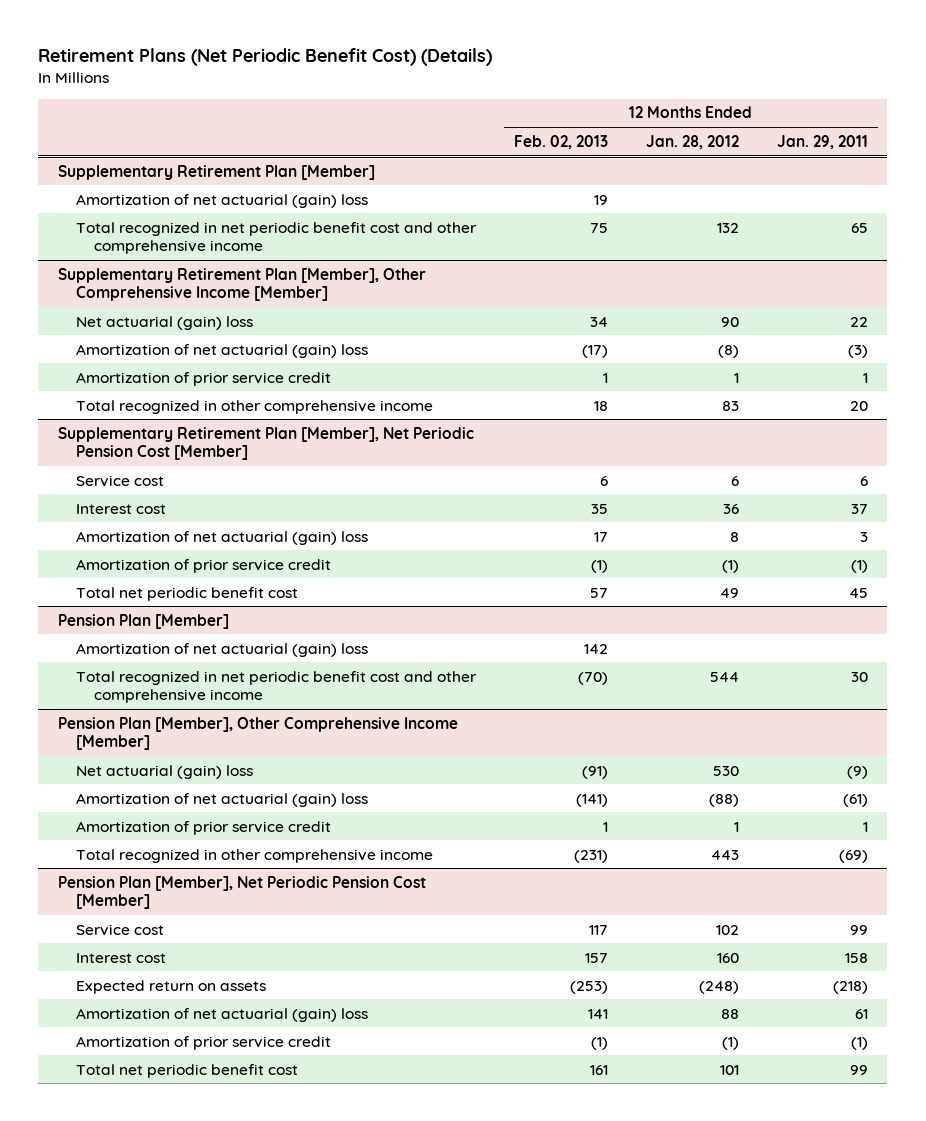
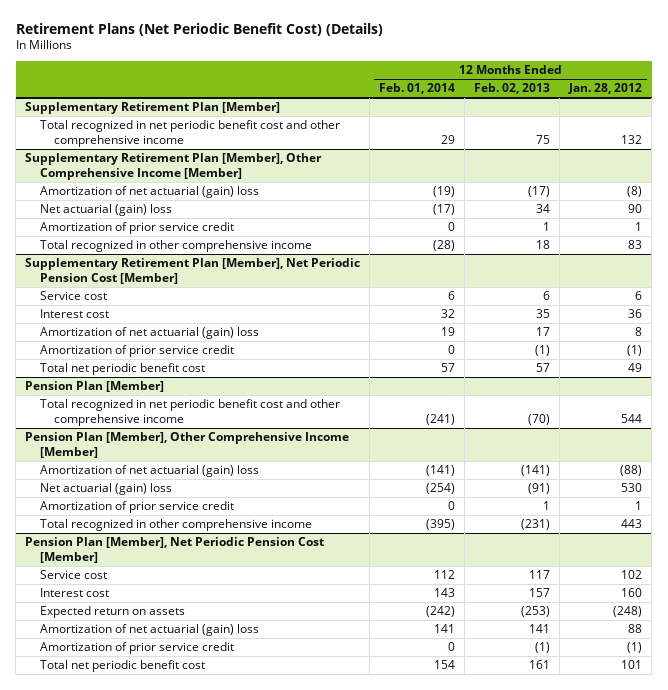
[776,134,868,149] Jan. 29, 2011 -> none
none -> [379,83,456,95] Feb. 01, 2014
[75,193,368,208] Amortization of net actuarial (gain) loss -> none
[75,315,253,330] Net actuarial (gain) loss -> [39,204,172,217] Net actuarial (gain) loss
[75,642,368,657] Amortization of net actuarial (gain) loss -> none
[75,764,253,779] Net actuarial (gain) loss -> [39,483,172,496] Net actuarial (gain) loss

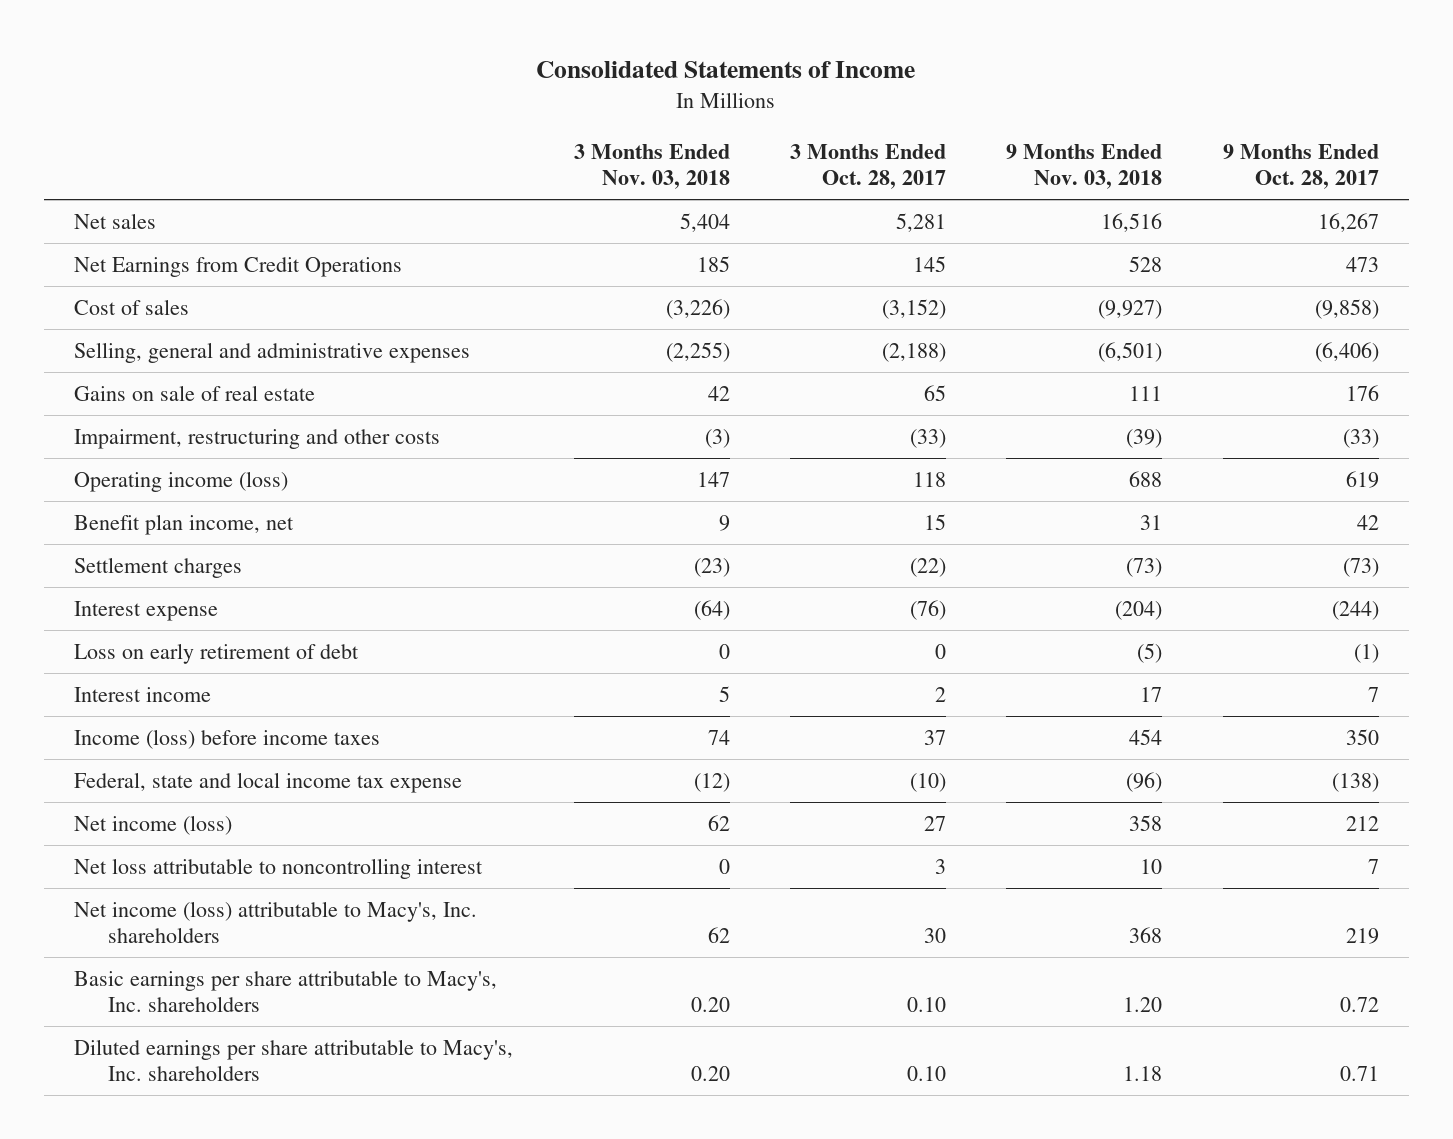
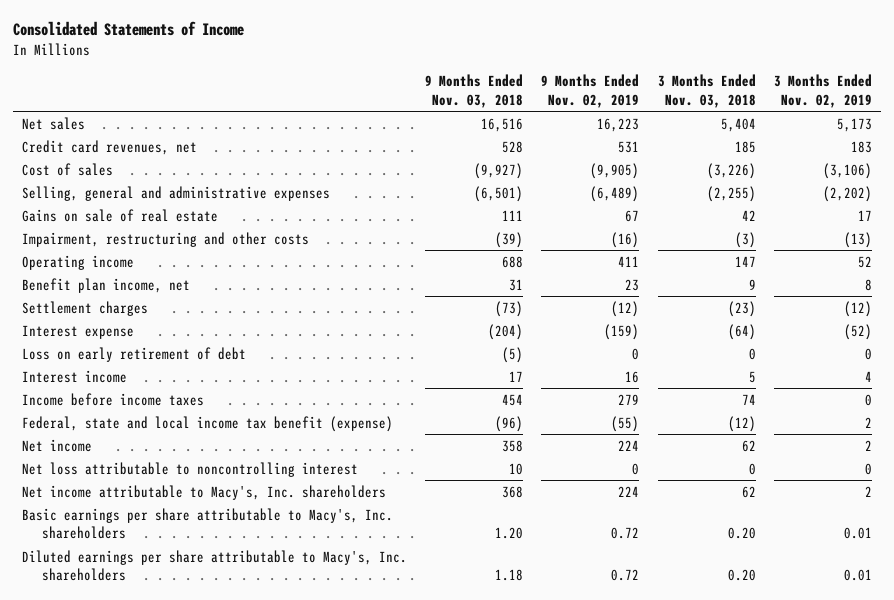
[789,143,946,189] 3 Months Ended Oct. 28, 2017 -> none
[1222,143,1379,189] 9 Months Ended Oct. 28, 2017 -> none
none -> [541,74,640,108] 9 Months Ended Nov. 02, 2019
none -> [773,74,872,108] 3 Months Ended Nov. 02, 2019
[74,256,403,277] Net Earnings from Credit Operations -> [22,139,198,155] Credit card revenues, net
[74,470,289,492] Operating income (loss) -> [22,254,135,270] Operating income
[74,728,381,749] Income (loss) before income taxes -> [22,392,205,406] Income before income taxes
[74,771,463,793] Federal, state and local income tax expense -> [22,415,394,432] Federal, state and local income tax benefit (expense)
[74,814,233,835] Net income (loss) -> [22,438,93,452] Net income
[74,900,478,944] Net income (loss) attributable to Macy's, Inc. shareholders -> [22,484,387,500] Net income attributable to Macy's, Inc. shareholders

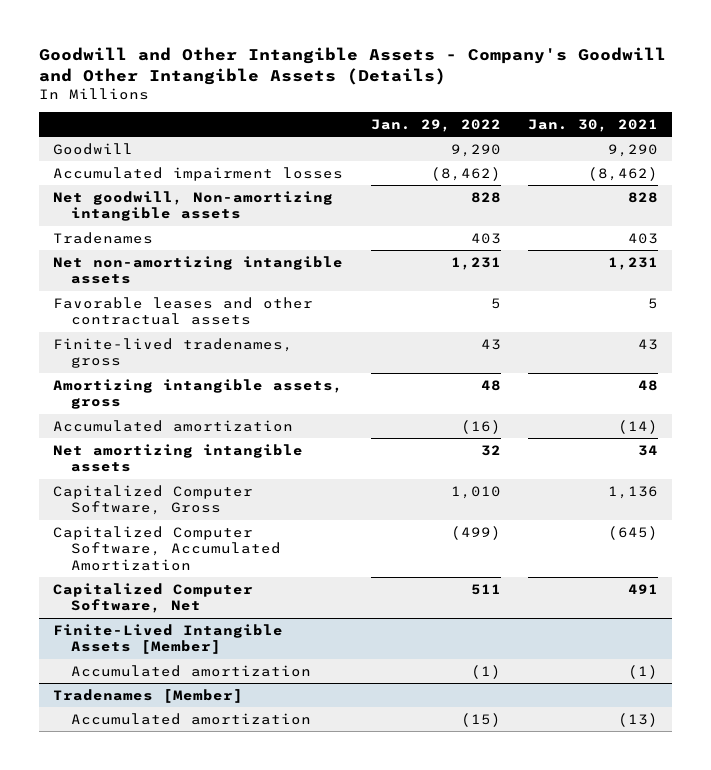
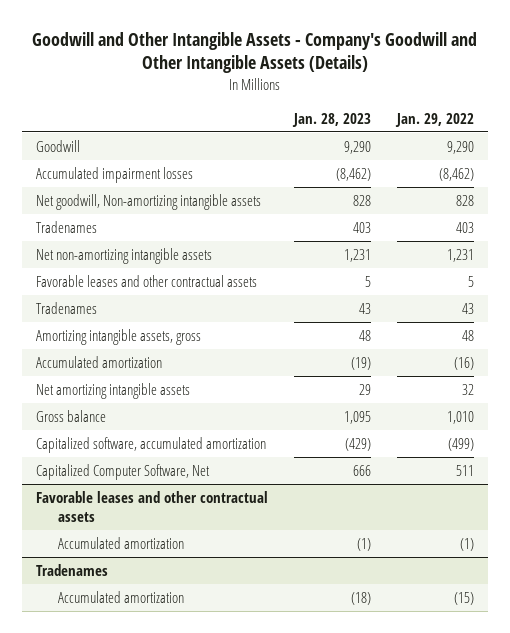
[528,119,659,133] Jan. 30, 2021 -> none
none -> [291,112,371,127] Jan. 28, 2023
[53,337,294,369] Finite-lived tradenames, gross -> [35,301,97,314] Tradenames
[53,484,254,516] Capitalized Computer Software, Gross -> [35,409,106,422] Gross balance
[53,525,282,572] Capitalized Computer Software, Accumulated Amortization -> [35,436,266,453] Capitalized software, accumulated amortization
[53,623,284,655] Finite-Lived Intangible Assets [Member] -> [35,490,268,522] Favorable leases and other contractual assets
[53,688,244,703] Tradenames [Member] -> [35,563,108,576] Tradenames

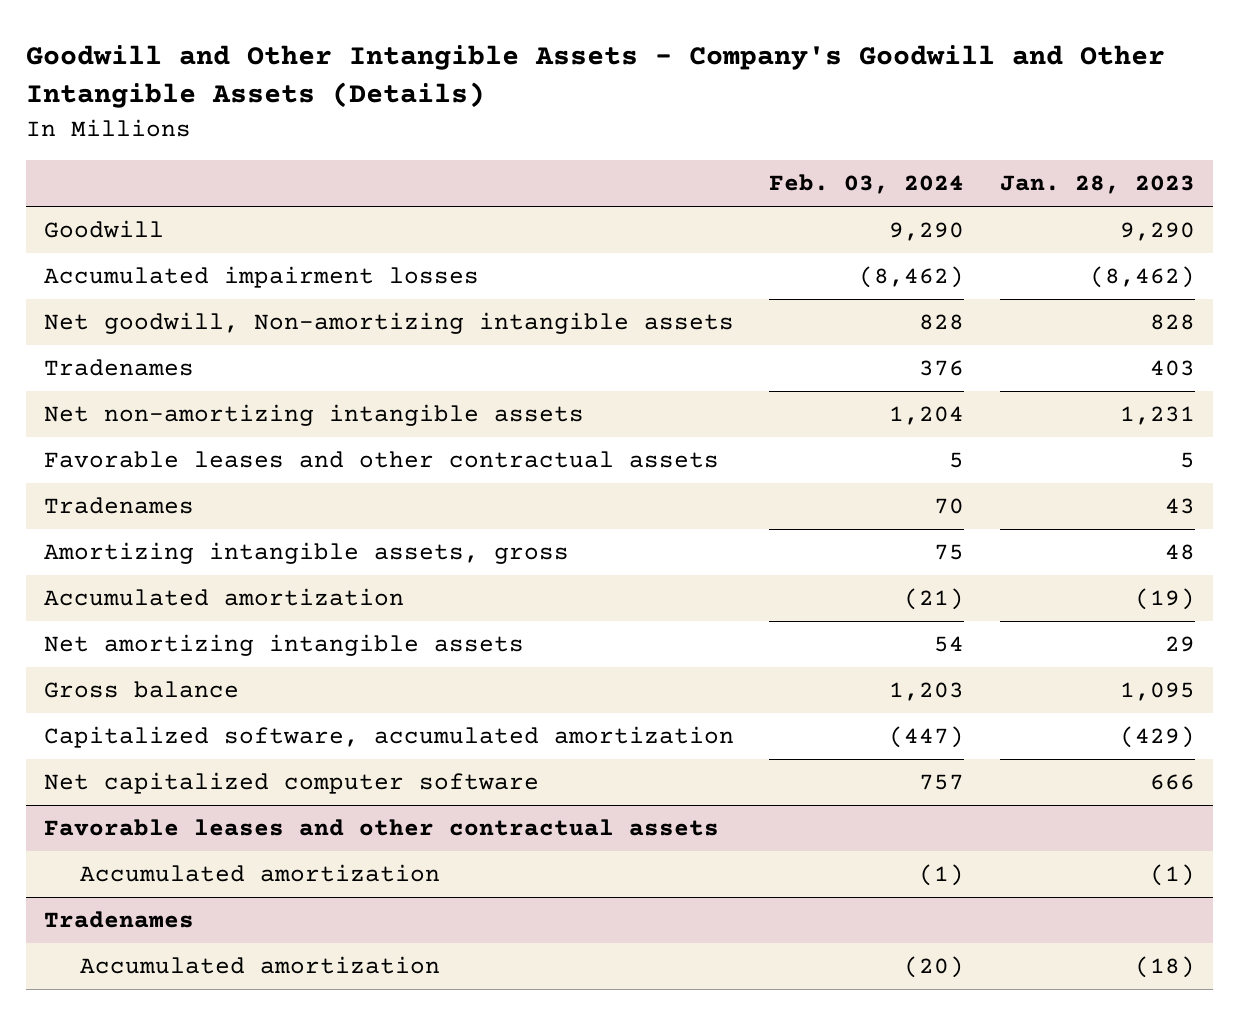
[395,112,475,127] Jan. 29, 2022 -> none
none -> [769,174,965,195] Feb. 03, 2024
[35,463,210,480] Capitalized Computer Software, Net -> [43,772,539,795] Net capitalized computer software

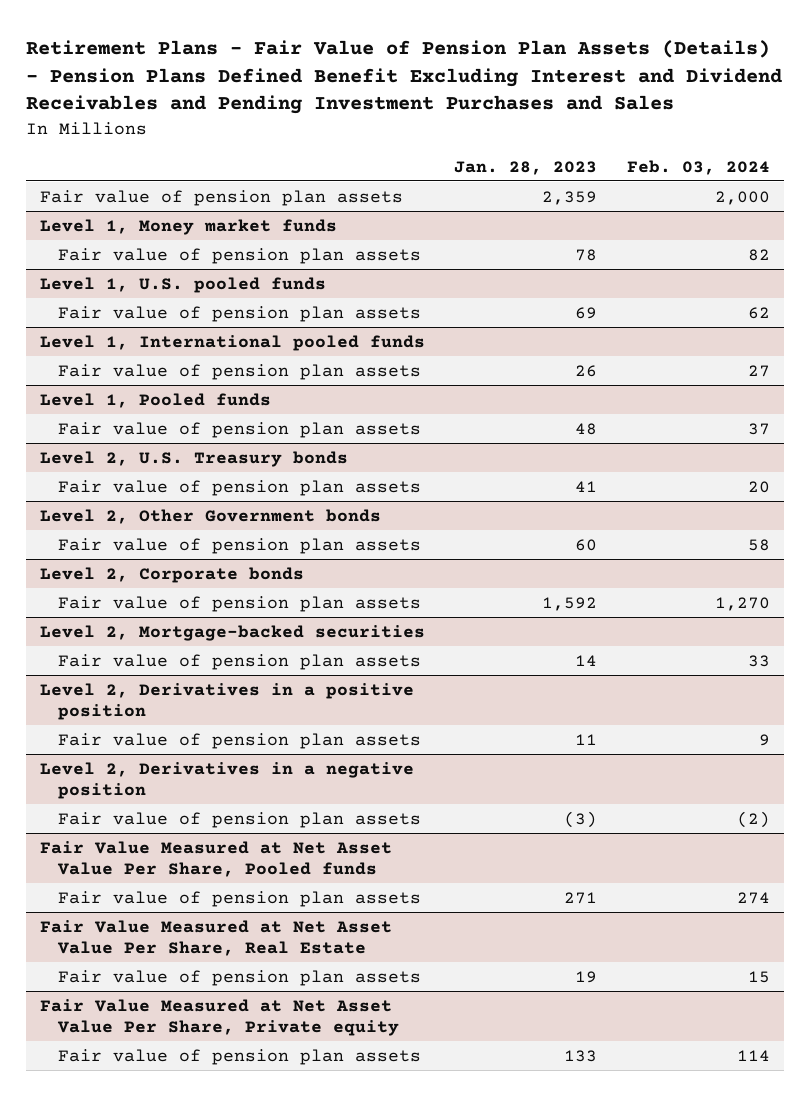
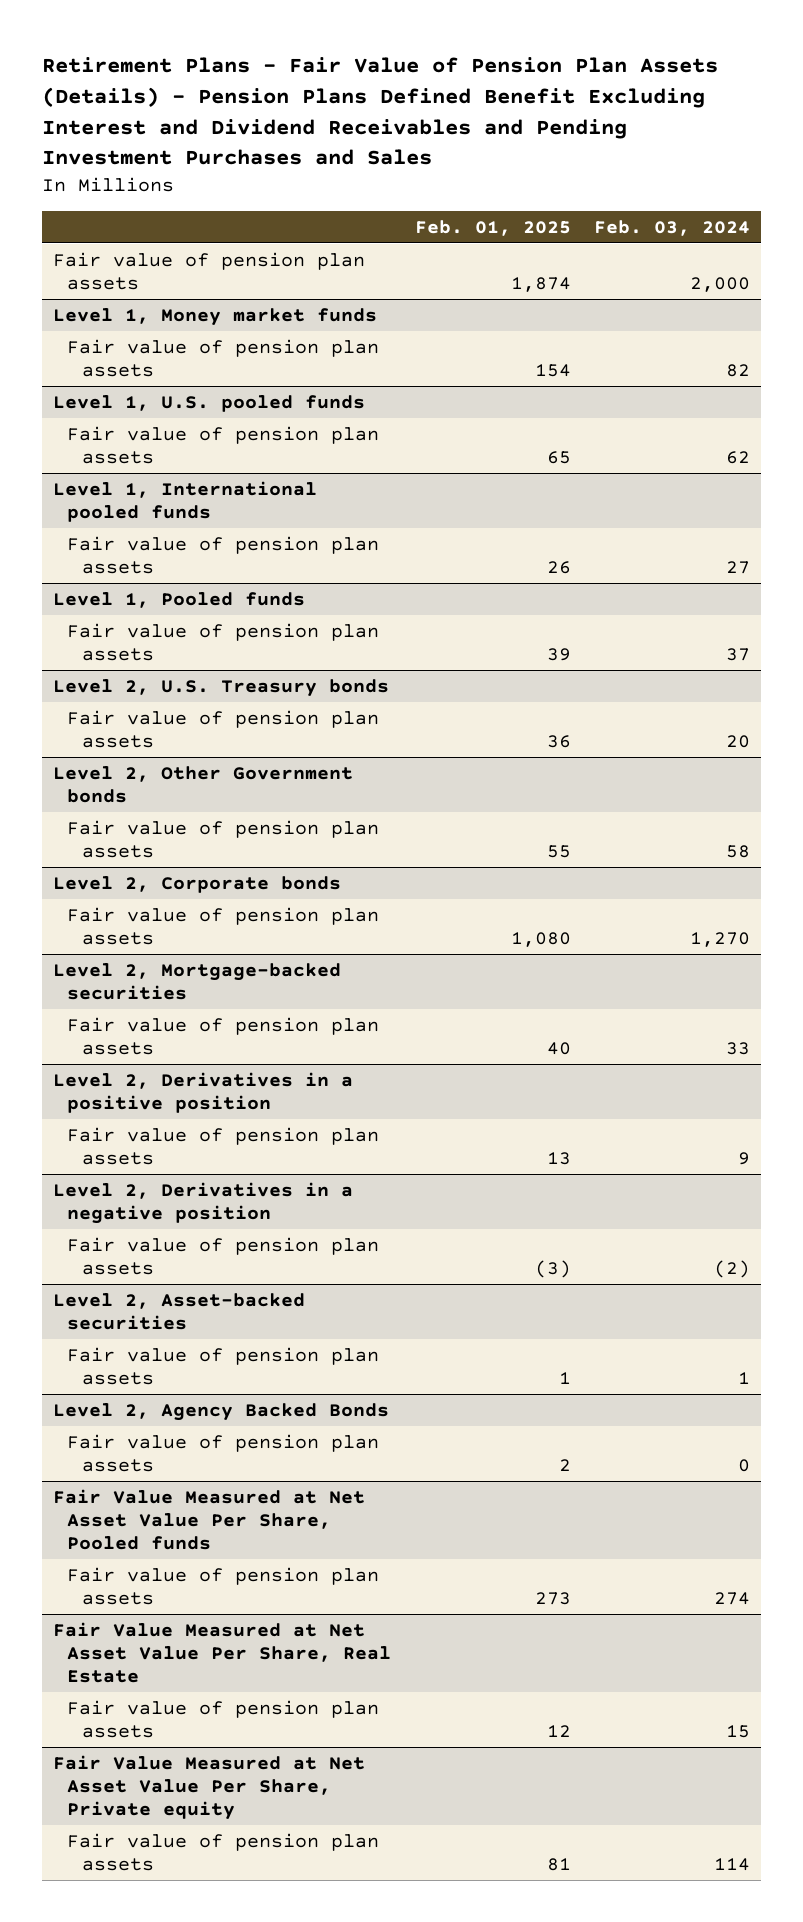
[454,160,598,175] Jan. 28, 2023 -> none
none -> [414,219,571,236] Feb. 01, 2025
none -> [53,1292,306,1330] Level 2, Asset-backed securities
none -> [67,1346,380,1385] Fair value of pension plan assets
none -> [53,1402,390,1421] Level 2, Agency Backed Bonds
none -> [67,1433,380,1472] Fair value of pension plan assets

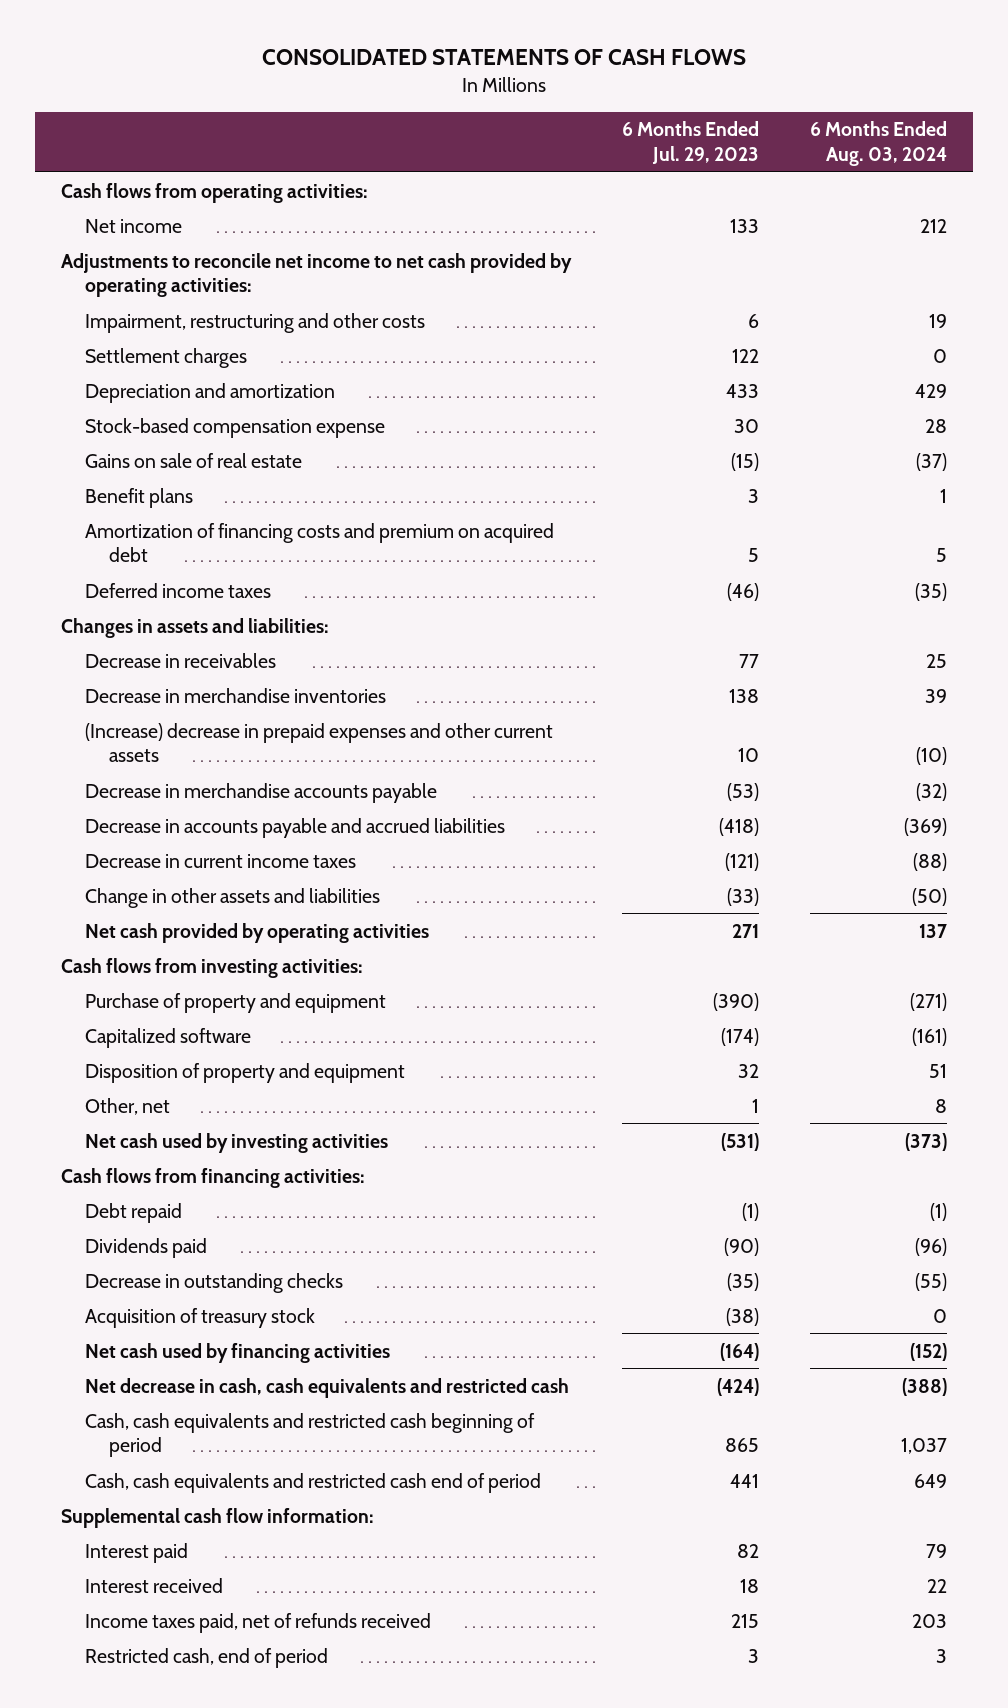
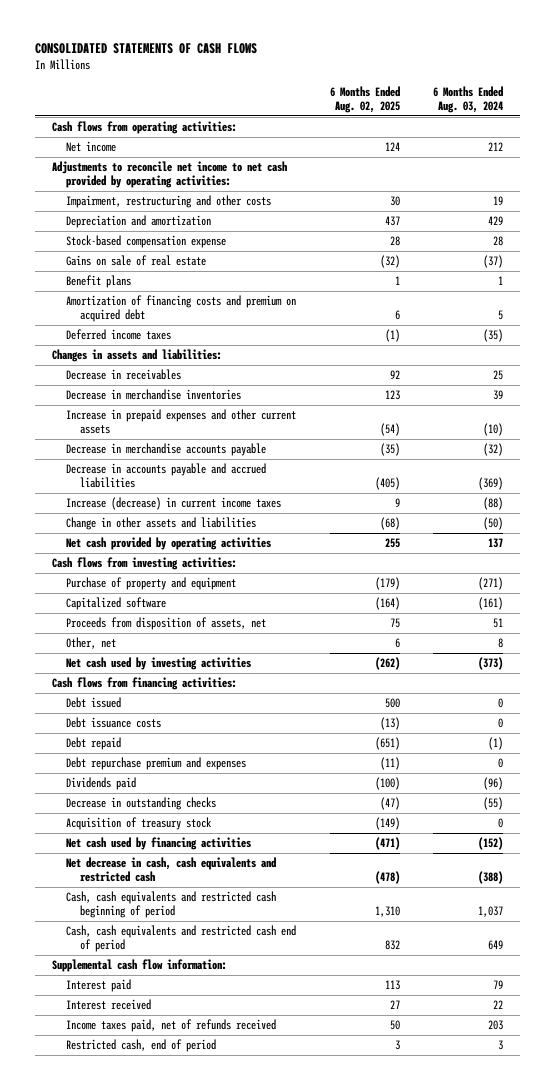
[621,121,759,164] 6 Months Ended Jul. 29, 2023 -> none
none -> [329,85,400,113] 6 Months Ended Aug. 02, 2025
[84,347,247,368] Settlement charges -> none
[84,722,553,763] (Increase) decrease in prepaid expenses and other current assets -> [66,409,297,435] Increase in prepaid expenses and other current assets
[84,853,356,868] Decrease in current income taxes -> [66,497,282,511] Increase (decrease) in current income taxes
[84,1062,405,1083] Disposition of property and equipment -> [66,617,267,631] Proceeds from disposition of assets, net
none -> [66,697,122,709] Debt issued
none -> [66,717,162,729] Debt issuance costs
none -> [66,757,247,771] Debt repurchase premium and expenses

